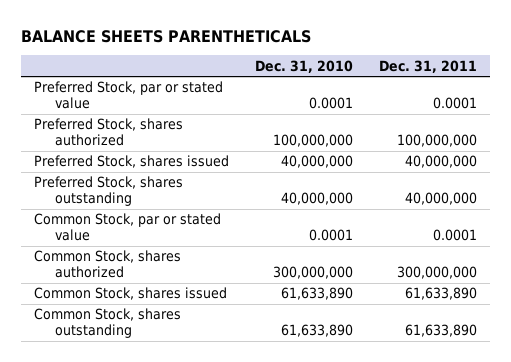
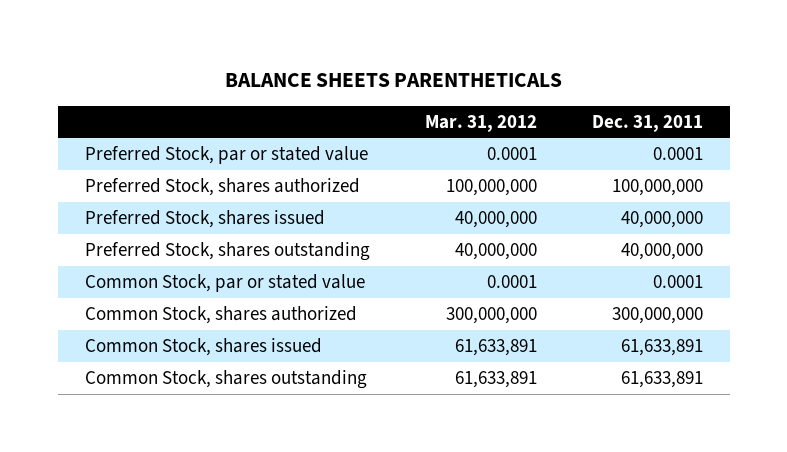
[255,59,354,73] Dec. 31, 2010 -> none
none -> [424,114,537,132] Mar. 31, 2012
[405,287,478,301] 61,633,890 -> [620,339,703,357] 61,633,891
[405,324,478,338] 61,633,890 -> [620,371,703,389] 61,633,891

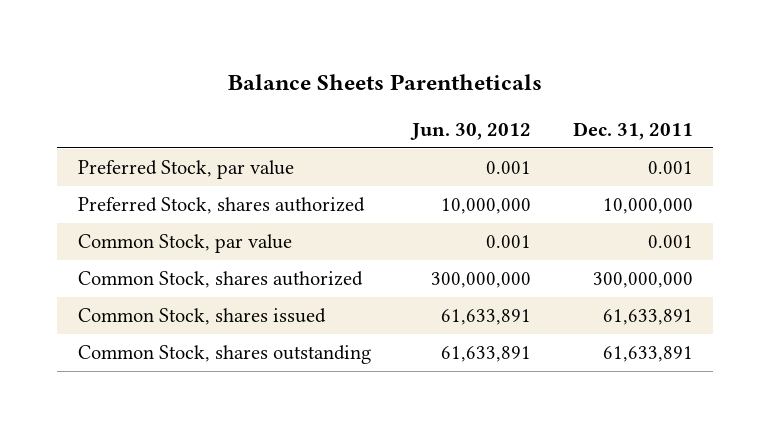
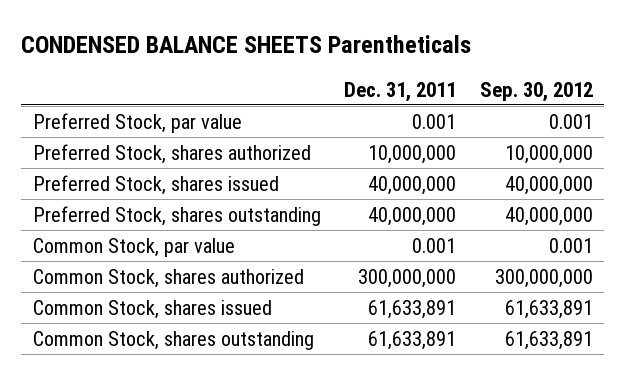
[228,73,543,90] Balance Sheets Parentheticals -> [20,34,471,53] CONDENSED BALANCE SHEETS Parentheticals
[410,122,532,140] Jun. 30, 2012 -> none
none -> [479,81,593,102] Sep. 30, 2012
none -> [32,174,279,195] Preferred Stock, shares issued
none -> [32,205,321,226] Preferred Stock, shares outstanding

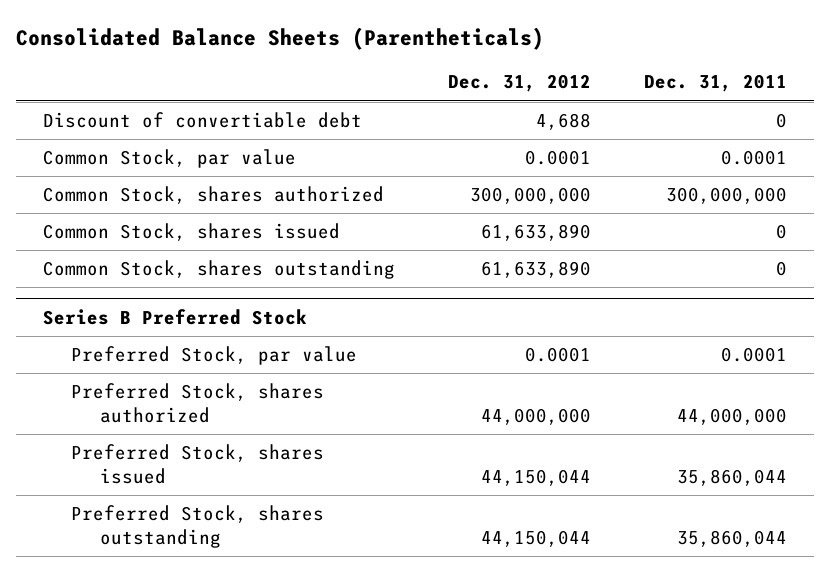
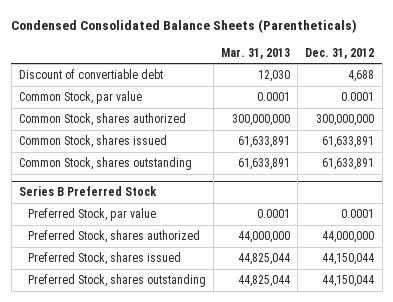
[16,26,545,50] Consolidated Balance Sheets (Parentheticals) -> [11,18,358,33] Condensed Consolidated Balance Sheets (Parentheticals)
[644,74,788,93] Dec. 31, 2011 -> none
none -> [221,47,291,59] Mar. 31, 2013
[481,224,592,242] 61,633,890 -> [322,136,375,149] 61,633,891
[481,261,592,279] 61,633,890 -> [322,158,375,171] 61,633,891

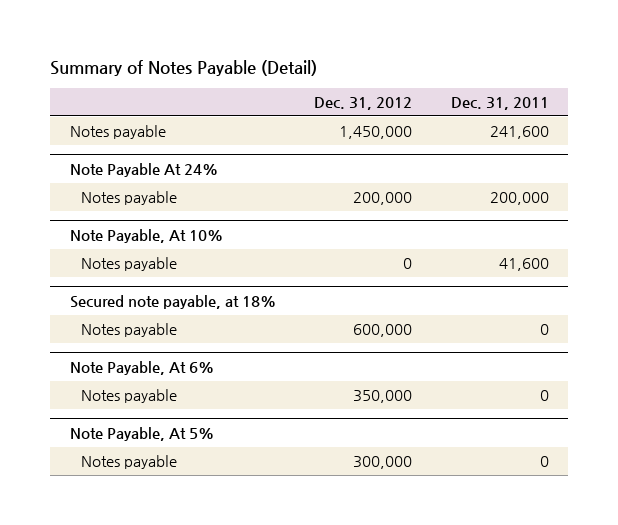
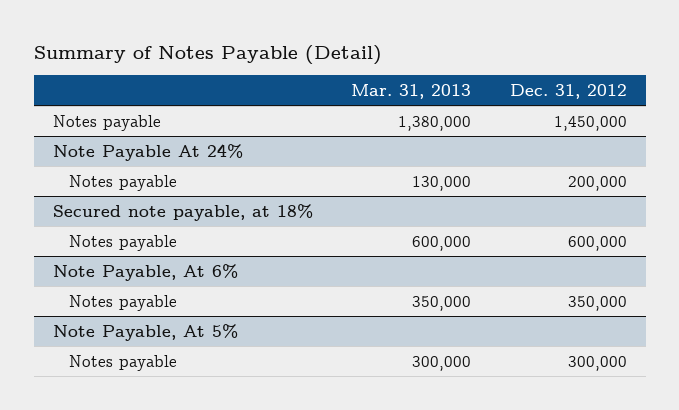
[450,96,549,110] Dec. 31, 2011 -> none
none -> [351,84,472,100] Mar. 31, 2013
[69,228,223,243] Note Payable, At 10% -> none
[81,257,178,272] Notes payable -> none

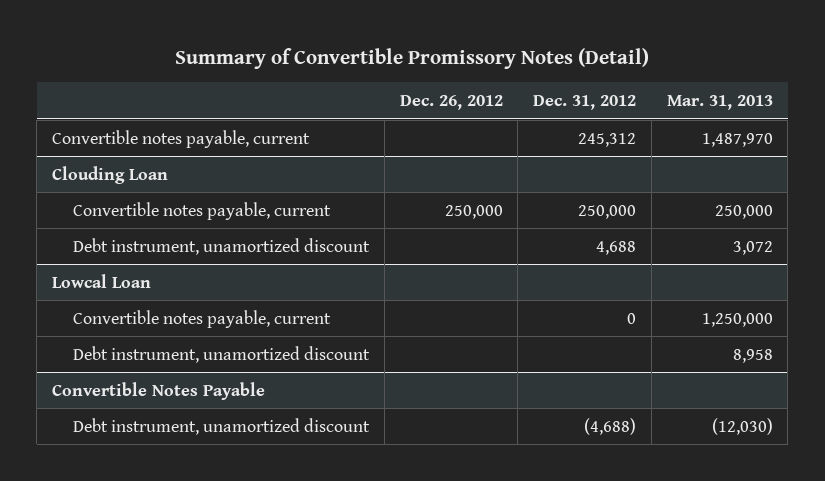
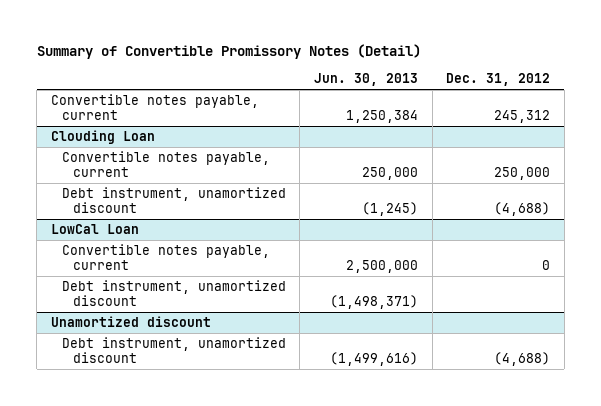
[399,94,503,110] Dec. 26, 2012 -> none
[666,94,773,110] Mar. 31, 2013 -> none
none -> [314,73,419,87] Jun. 30, 2013
[596,240,637,255] 4,688 -> [494,202,551,217] (4,688)
[52,273,152,288] Lowcal Loan -> [51,223,140,234] LowCal Loan
[52,381,266,400] Convertible Notes Payable -> none
none -> [51,315,212,327] Unamortized discount

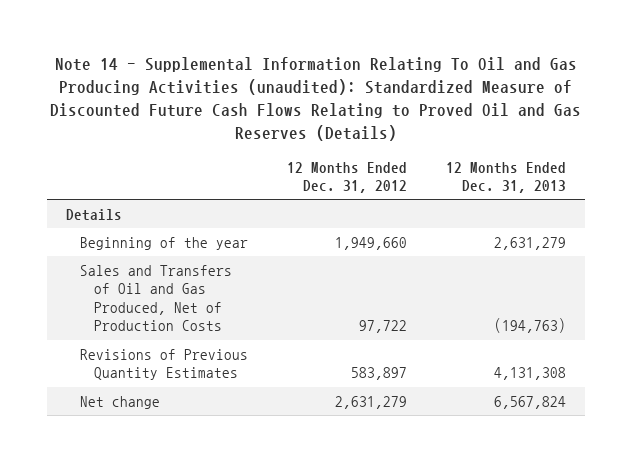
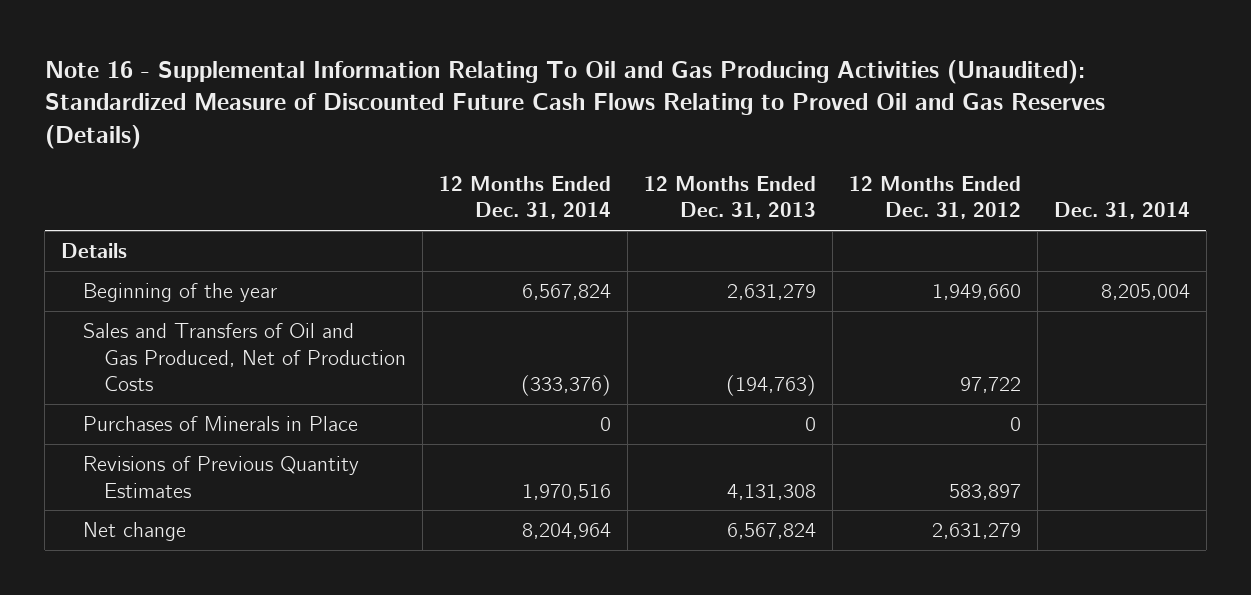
[50,57,582,141] Note 14 - Supplemental Information Relating To Oil and Gas Producing Activities (unaudited): Standardized Measure of Discounted Future Cash Flows Relating to Proved Oil and Gas Reserves (Details) -> [44,59,1105,149] Note 16 - Supplemental Information Relating To Oil and Gas Producing Activities (Unaudited): Standardized Measure of Discounted Future Cash Flows Relating to Proved Oil and Gas Reserves (Details)
none -> [438,175,611,220] 12 Months Ended Dec. 31, 2014
none -> [1053,202,1190,220] Dec. 31, 2014
none -> [82,416,358,432] Purchases of Minerals in Place

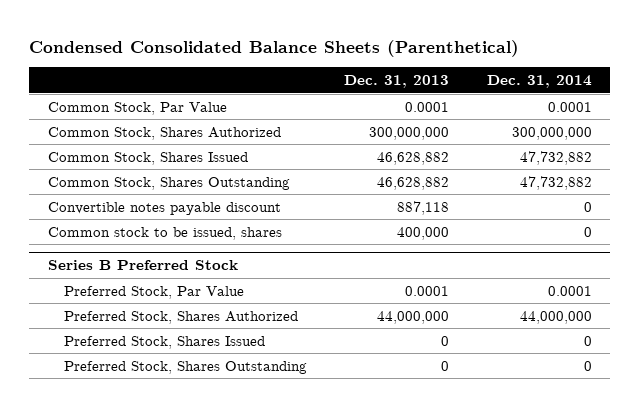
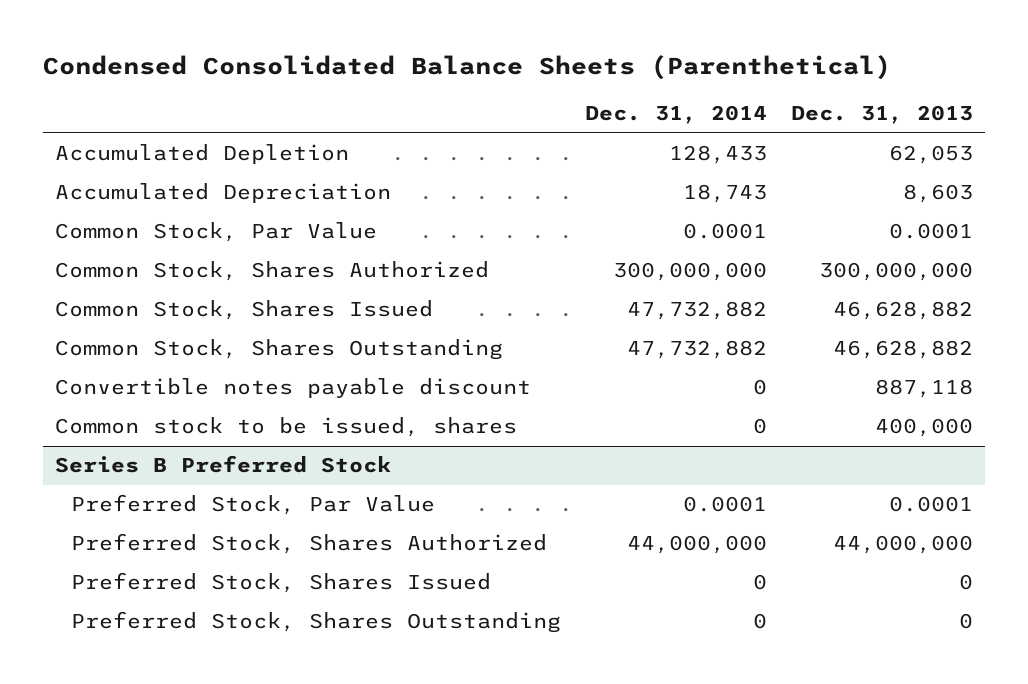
none -> [54,144,349,165] Accumulated Depletion
none -> [54,183,391,204] Accumulated Depreciation

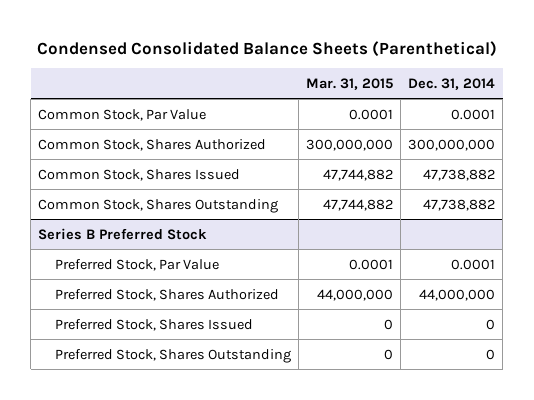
[791,105,974,125] Dec. 31, 2013 -> none
none -> [306,77,394,90] Mar. 31, 2015
[54,144,349,165] Accumulated Depletion -> none
[54,183,391,204] Accumulated Depreciation -> none
[54,378,531,399] Convertible notes payable discount -> none
[54,417,517,438] Common stock to be issued, shares -> none
[627,301,768,321] 47,732,882 -> [423,168,496,181] 47,738,882
[627,340,768,360] 47,732,882 -> [423,198,496,211] 47,738,882

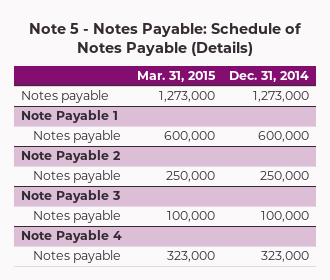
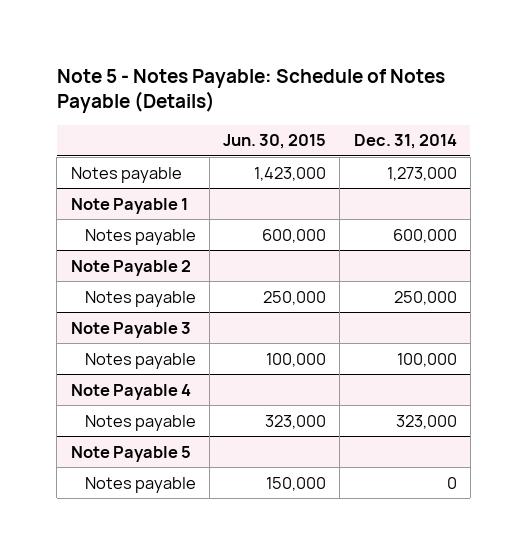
[136,70,216,82] Mar. 31, 2015 -> none
none -> [223,134,327,150] Jun. 30, 2015
none -> [70,445,191,462] Note Payable 5
none -> [84,476,196,493] Notes payable

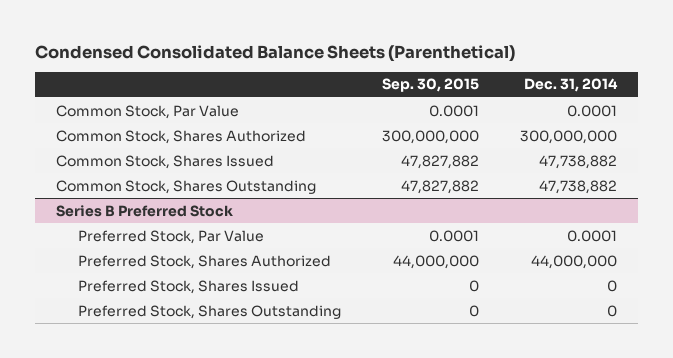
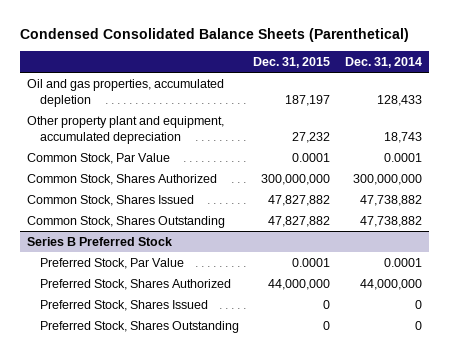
[382,78,480,93] Sep. 30, 2015 -> none
none -> [253,56,331,68] Dec. 31, 2015
none -> [26,78,224,107] Oil and gas properties, accumulated depletion
none -> [26,115,224,144] Other property plant and equipment, accumulated depreciation

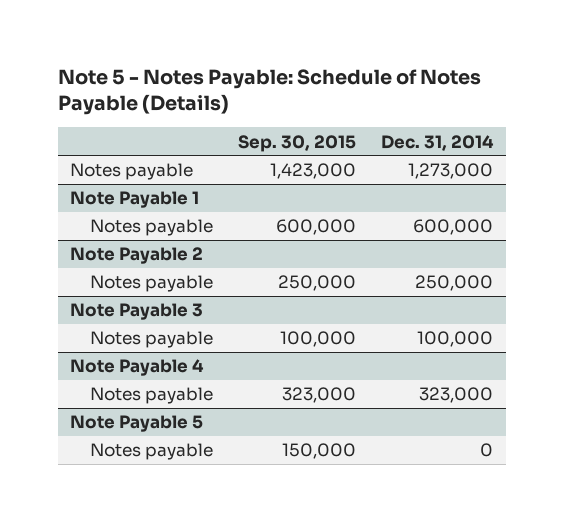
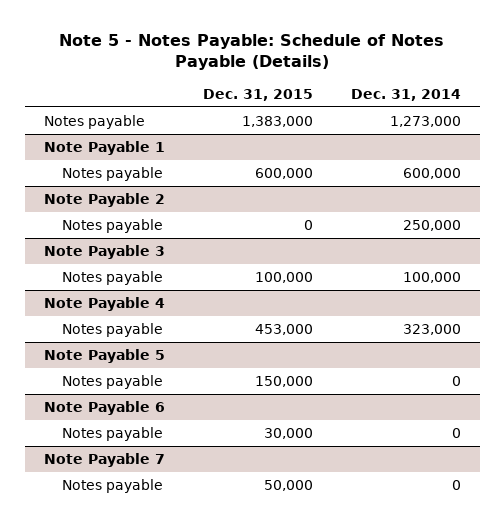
[238,134,357,152] Sep. 30, 2015 -> none
none -> [202,88,313,101] Dec. 31, 2015
none -> [43,401,165,416] Note Payable 6
none -> [62,427,164,442] Notes payable
none -> [43,453,165,468] Note Payable 7
none -> [62,479,164,494] Notes payable

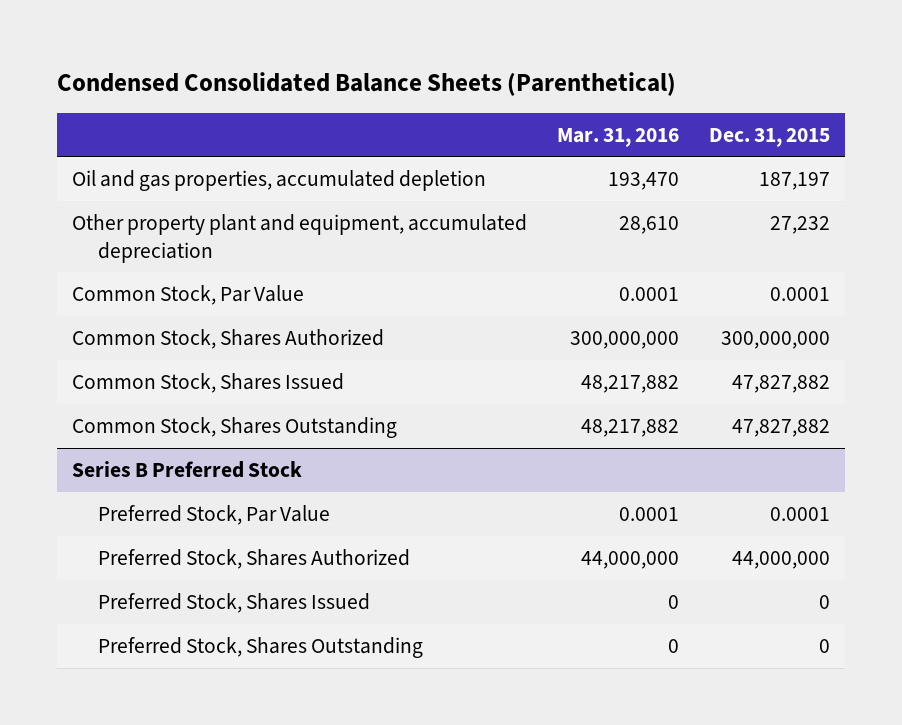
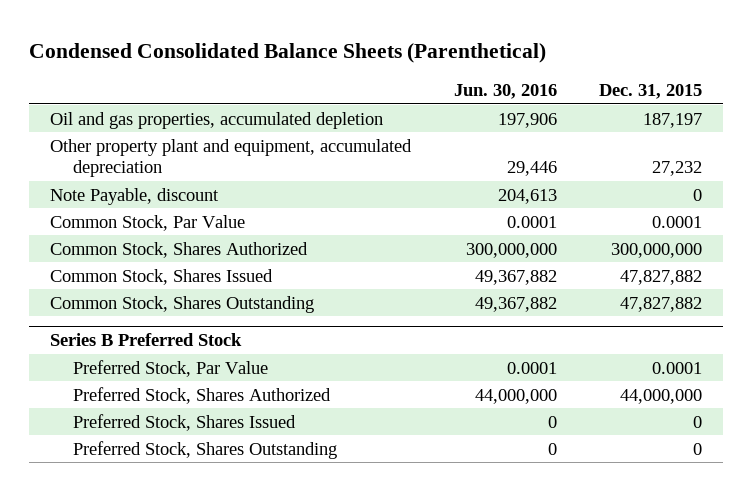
[557,127,680,147] Mar. 31, 2016 -> none
none -> [453,84,557,100] Jun. 30, 2016
none -> [50,187,220,205] Note Payable, discount

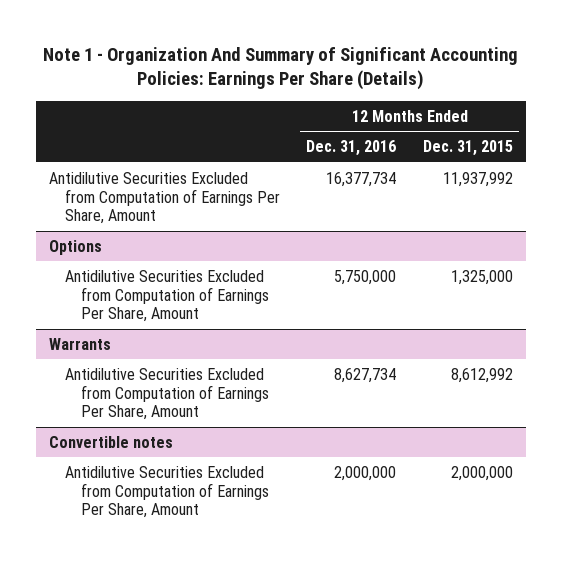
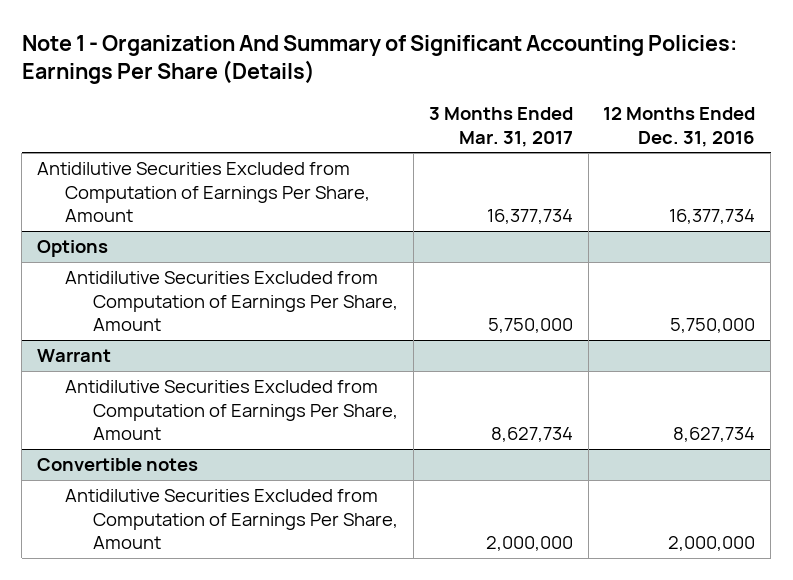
[422,140,513,157] Dec. 31, 2015 -> none
none -> [428,107,573,147] 3 Months Ended Mar. 31, 2017
[49,337,112,350] Warrants -> [37,349,112,363] Warrant

